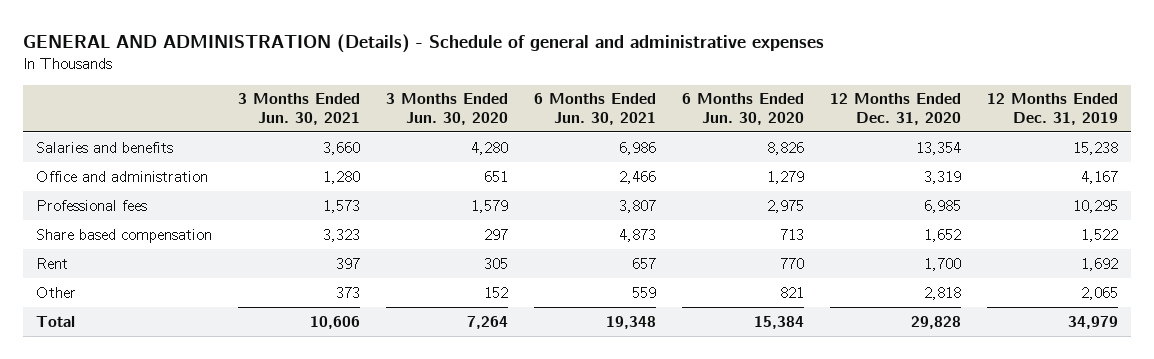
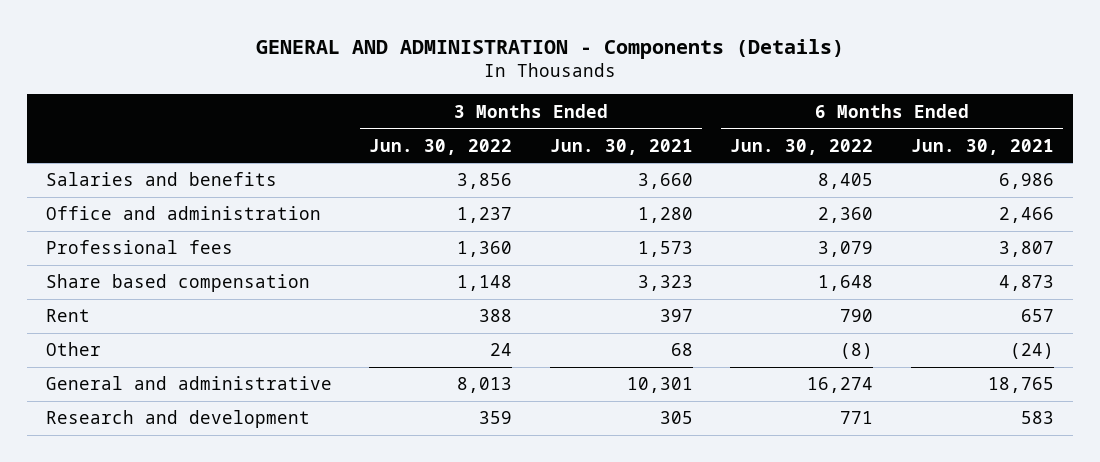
[23,33,825,53] GENERAL AND ADMINISTRATION (Details) - Schedule of general and administrative expenses -> [255,38,844,59] GENERAL AND ADMINISTRATION - Components (Details)
[386,93,509,125] 3 Months Ended Jun. 30, 2020 -> none
[682,93,805,125] 6 Months Ended Jun. 30, 2020 -> none
[830,93,962,125] 12 Months Ended Dec. 31, 2020 -> none
[987,93,1119,125] 12 Months Ended Dec. 31, 2019 -> none
none -> [369,138,513,155] Jun. 30, 2022
none -> [730,138,874,155] Jun. 30, 2022
[36,315,76,327] Total -> none
[336,286,361,298] 373 -> [670,343,693,357] 68
[632,286,657,298] 559 -> [1009,343,1054,360] (24)
none -> [45,376,332,391] General and administrative
none -> [45,410,310,429] Research and development

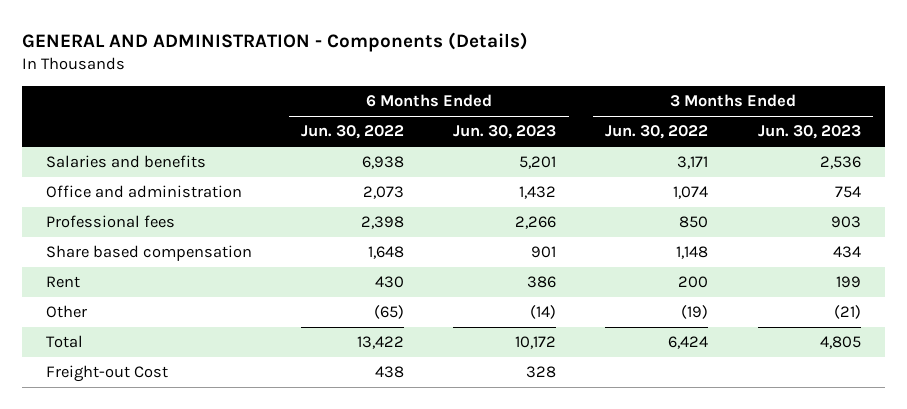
[549,138,693,155] Jun. 30, 2021 -> none
[910,138,1054,155] Jun. 30, 2021 -> none
none -> [453,125,557,140] Jun. 30, 2023
none -> [757,125,861,140] Jun. 30, 2023
[457,173,513,190] 3,856 -> [677,156,709,170] 3,171
[818,173,874,190] 8,405 -> [362,156,405,170] 6,938
[457,207,513,224] 1,237 -> [673,186,709,200] 1,074
[818,207,874,224] 2,360 -> [363,186,405,200] 2,073
[457,241,513,258] 1,360 -> [679,216,709,229] 850
[818,241,874,258] 3,079 -> [361,216,405,230] 2,398
[45,376,332,391] General and administrative -> none
[45,410,310,429] Research and development -> none
[479,309,513,323] 388 -> [678,276,709,289] 200
[840,309,874,323] 790 -> [375,276,405,289] 430
[490,343,513,357] 24 -> [681,305,709,320] (19)
[840,343,874,360] (8) -> [374,305,405,320] (65)
none -> [46,335,84,349] Total
none -> [46,365,169,383] Freight-out Cost

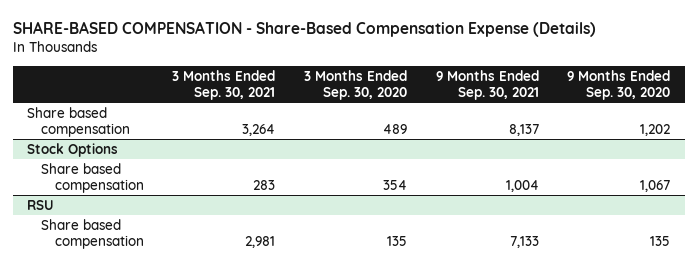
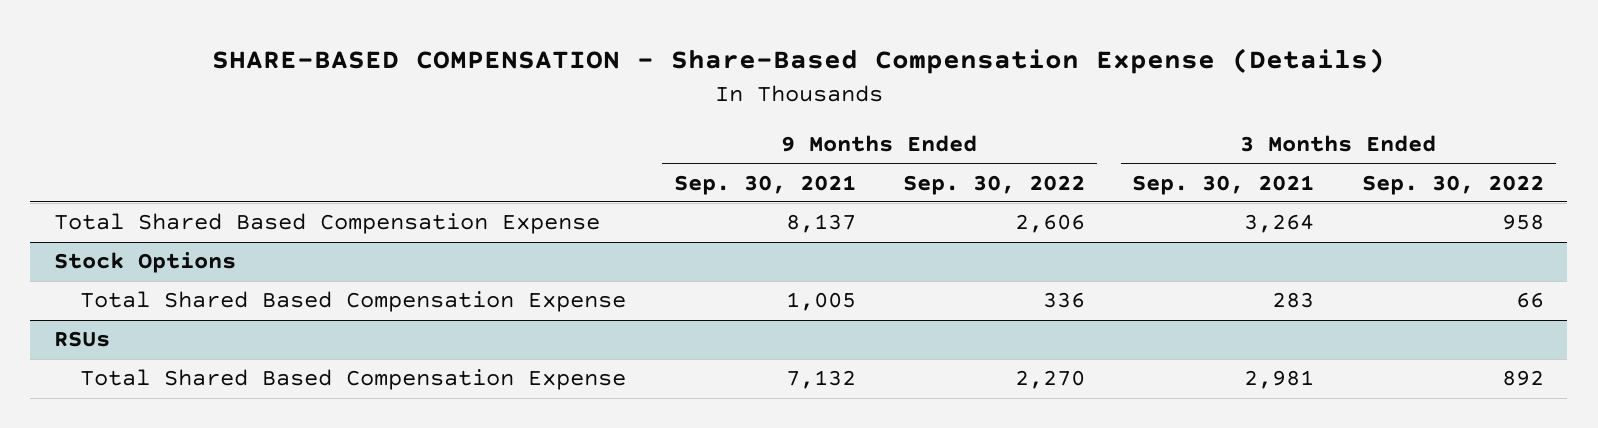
[304,69,408,101] 3 Months Ended Sep. 30, 2020 -> none
[567,69,671,101] 9 Months Ended Sep. 30, 2020 -> none
none -> [903,174,1086,195] Sep. 30, 2022
none -> [1361,174,1544,195] Sep. 30, 2022
[27,106,131,138] Share based compensation -> [53,213,600,235] Total Shared Based Compensation Expense
[41,162,144,194] Share based compensation -> [80,291,627,313] Total Shared Based Compensation Expense
[505,180,539,193] 1,004 -> [785,292,856,312] 1,005
[27,199,55,210] RSU -> [53,331,110,348] RSUs
[41,218,144,250] Share based compensation -> [80,369,627,391] Total Shared Based Compensation Expense
[509,236,539,249] 7,133 -> [785,370,856,390] 7,132

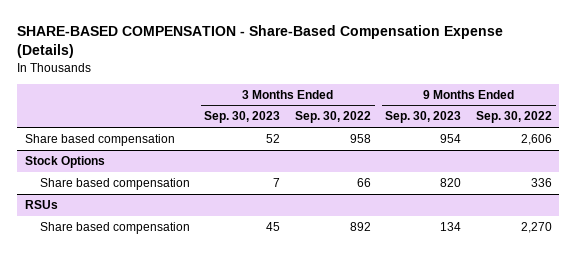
[673,174,856,195] Sep. 30, 2021 -> none
[1132,174,1315,195] Sep. 30, 2021 -> none
none -> [204,111,281,124] Sep. 30, 2023
none -> [385,111,462,124] Sep. 30, 2023
[53,213,600,235] Total Shared Based Compensation Expense -> [24,134,175,147] Share based compensation
[80,291,627,313] Total Shared Based Compensation Expense -> [39,178,190,191] Share based compensation
[80,369,627,391] Total Shared Based Compensation Expense -> [39,222,190,235] Share based compensation

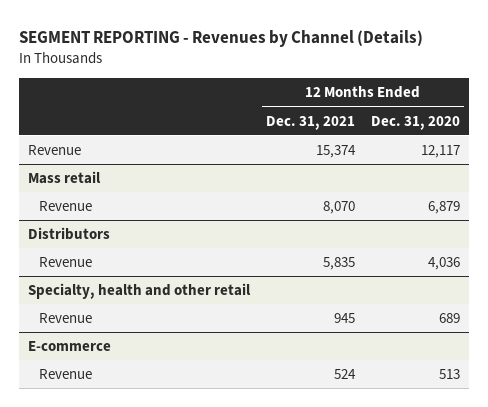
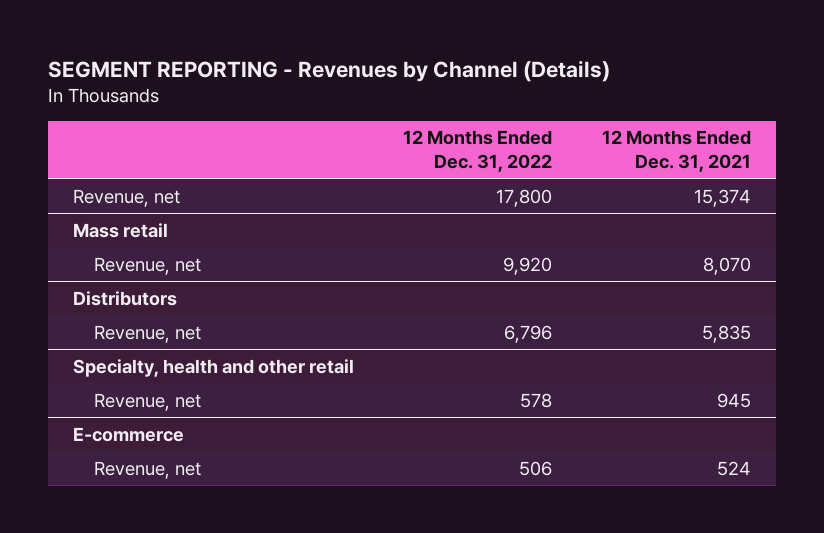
[371,115,461,130] Dec. 31, 2020 -> none
none -> [403,130,553,173] 12 Months Ended Dec. 31, 2022
[27,145,81,156] Revenue -> [72,188,180,207] Revenue, net
[38,201,92,212] Revenue -> [93,256,201,275] Revenue, net
[38,257,92,268] Revenue -> [93,324,201,343] Revenue, net
[38,313,92,324] Revenue -> [93,392,201,411] Revenue, net
[38,369,92,380] Revenue -> [93,460,201,479] Revenue, net

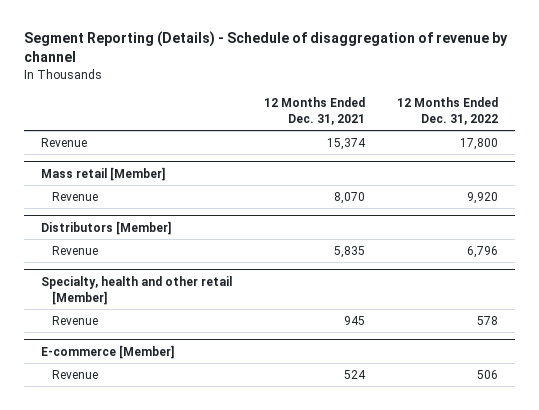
[47,59,610,82] SEGMENT REPORTING - Revenues by Channel (Details) -> [24,31,509,63] Segment Reporting (Details) - Schedule of disaggregation of revenue by channel
[72,188,180,207] Revenue, net -> [40,138,87,148] Revenue
[72,222,168,238] Mass retail -> [40,166,165,181] Mass retail [Member]
[93,256,201,275] Revenue, net -> [51,192,98,202] Revenue
[72,290,177,306] Distributors -> [40,220,171,235] Distributors [Member]
[93,324,201,343] Revenue, net -> [51,246,98,256] Revenue
[72,358,354,377] Specialty, health and other retail -> [40,275,232,305] Specialty, health and other retail [Member]
[93,392,201,411] Revenue, net -> [51,316,98,326] Revenue
[72,426,184,442] E-commerce -> [40,344,174,359] E-commerce [Member]
[93,460,201,479] Revenue, net -> [51,370,98,380] Revenue

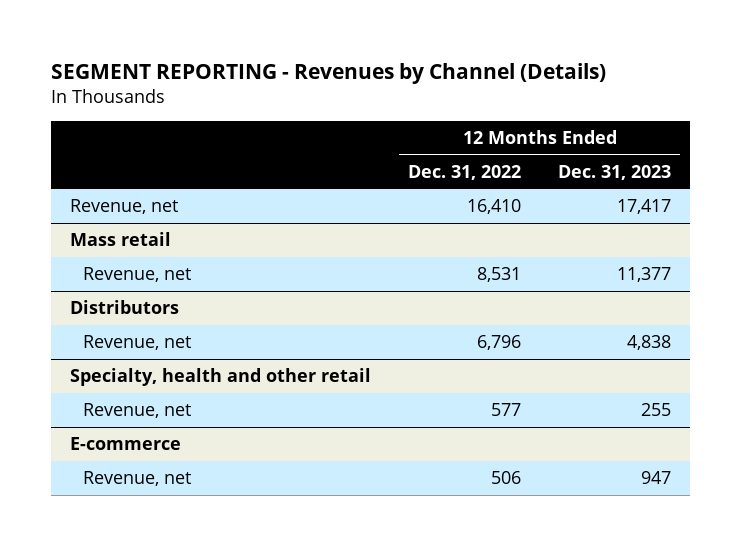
[24,31,509,63] Segment Reporting (Details) - Schedule of disaggregation of revenue by channel -> [51,62,607,84] SEGMENT REPORTING - Revenues by Channel (Details)
[264,97,366,125] 12 Months Ended Dec. 31, 2021 -> none
none -> [558,164,672,180] Dec. 31, 2023
[40,138,87,148] Revenue -> [69,199,178,215] Revenue, net
[460,138,499,151] 17,800 -> [466,199,521,215] 16,410
[40,166,165,181] Mass retail [Member] -> [69,232,171,247] Mass retail
[51,192,98,202] Revenue -> [83,267,192,283] Revenue, net
[467,192,499,205] 9,920 -> [476,267,521,283] 8,531
[40,220,171,235] Distributors [Member] -> [69,300,179,315] Distributors
[51,246,98,256] Revenue -> [83,335,192,351] Revenue, net
[40,275,232,305] Specialty, health and other retail [Member] -> [69,368,371,387] Specialty, health and other retail
[51,316,98,326] Revenue -> [83,403,192,419] Revenue, net
[477,316,499,326] 578 -> [490,403,521,417] 577
[40,344,174,359] E-commerce [Member] -> [69,437,181,451] E-commerce
[51,370,98,380] Revenue -> [83,471,192,487] Revenue, net

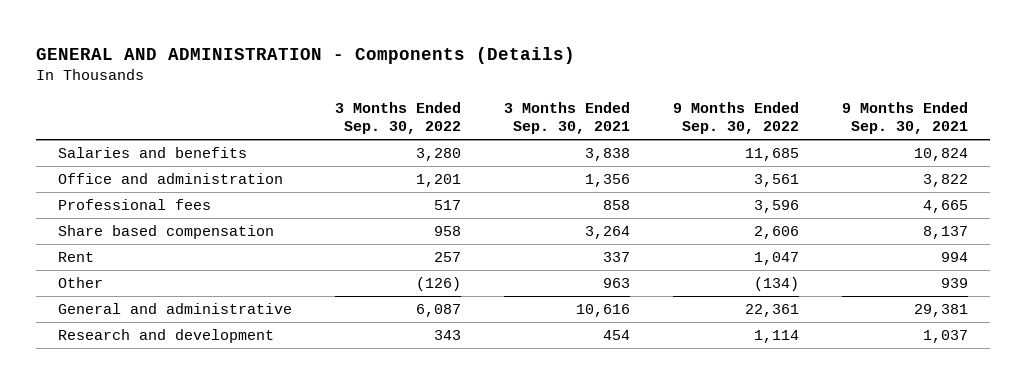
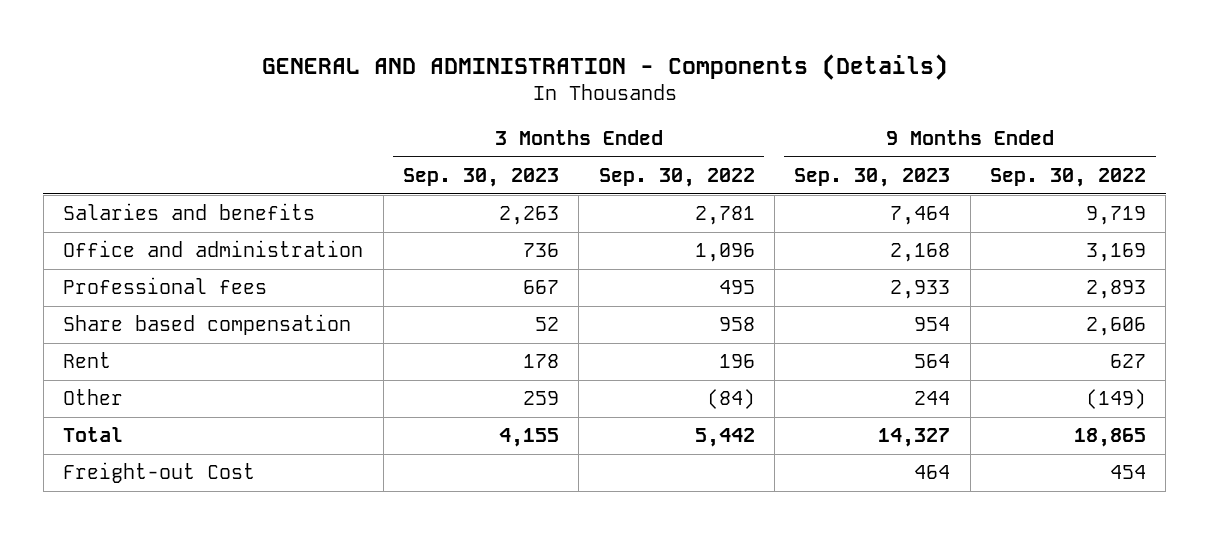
[503,102,630,135] 3 Months Ended Sep. 30, 2021 -> none
[842,102,969,135] 9 Months Ended Sep. 30, 2021 -> none
none -> [402,168,559,188] Sep. 30, 2023
none -> [794,168,951,188] Sep. 30, 2023
[415,148,461,162] 3,280 -> [694,206,755,226] 2,781
[745,148,800,162] 11,685 -> [1085,206,1146,226] 9,719
[415,174,461,188] 1,201 -> [694,243,755,263] 1,096
[754,174,800,188] 3,561 -> [1085,243,1146,263] 3,169
[433,200,461,211] 517 -> [718,280,755,295] 495
[754,200,800,214] 3,596 -> [1085,280,1146,300] 2,893
[57,303,292,315] General and administrative -> none
[57,329,274,344] Research and development -> none
[433,252,461,263] 257 -> [718,354,755,369] 196
[754,252,800,266] 1,047 -> [1109,354,1146,369] 627
[415,277,461,292] (126) -> [706,389,755,410] (84)
[754,277,800,292] (134) -> [1085,389,1146,410] (149)
none -> [63,427,124,443] Total
none -> [63,462,256,484] Freight-out Cost

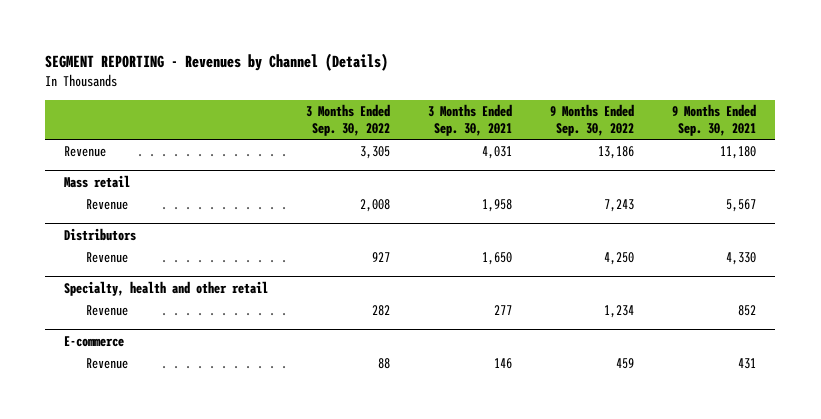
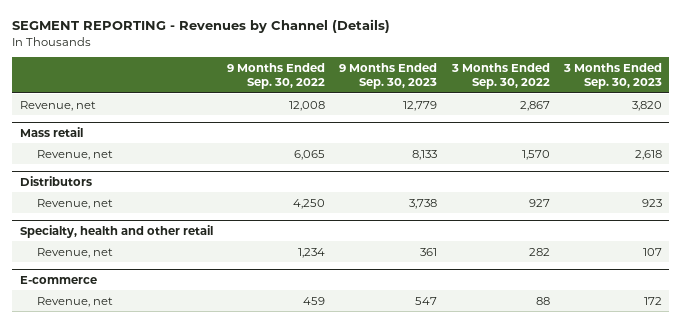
[428,103,513,136] 3 Months Ended Sep. 30, 2021 -> none
[672,103,757,136] 9 Months Ended Sep. 30, 2021 -> none
none -> [339,62,438,90] 9 Months Ended Sep. 30, 2023
none -> [563,62,663,90] 3 Months Ended Sep. 30, 2023
[64,146,107,158] Revenue -> [19,100,96,111] Revenue, net
[360,146,391,160] 3,305 -> [519,100,550,111] 2,867
[598,146,635,160] 13,186 -> [289,100,326,111] 12,008
[85,199,128,211] Revenue -> [37,149,114,160] Revenue, net
[360,199,391,213] 2,008 -> [521,149,550,160] 1,570
[604,199,635,213] 7,243 -> [294,149,326,160] 6,065
[85,252,128,264] Revenue -> [37,198,114,209] Revenue, net
[85,305,128,317] Revenue -> [37,247,114,258] Revenue, net
[85,358,128,370] Revenue -> [37,296,114,307] Revenue, net

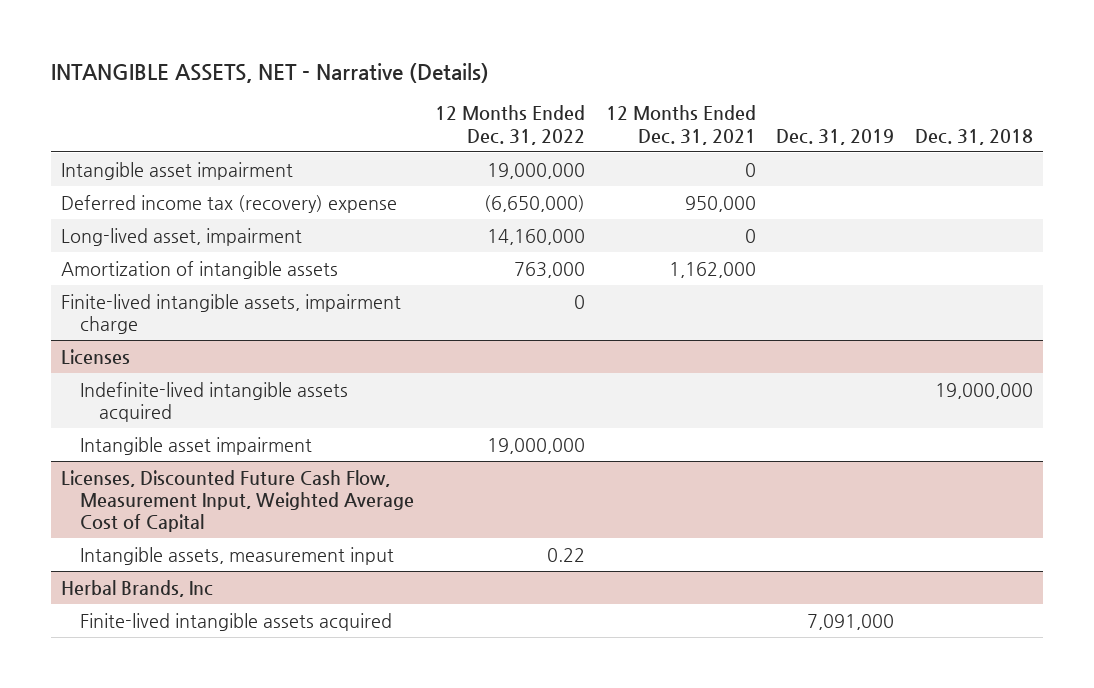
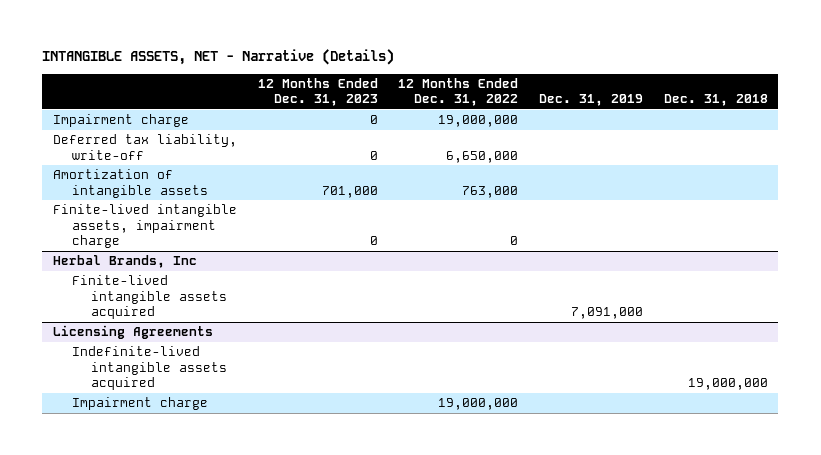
[605,105,756,145] 12 Months Ended Dec. 31, 2021 -> none
none -> [257,77,378,107] 12 Months Ended Dec. 31, 2023
[61,161,294,180] Intangible asset impairment -> none
[61,227,303,246] Long-lived asset, impairment -> none
none -> [52,114,189,128] Impairment charge
[61,194,398,213] Deferred income tax (recovery) expense -> [52,134,237,160] Deferred tax liability, write-off
[483,194,585,212] (6,650,000) -> [446,150,519,163] 6,650,000
[61,348,131,365] Licenses -> none
[80,381,349,422] Indefinite-lived intangible assets acquired -> none
[80,436,313,455] Intangible asset impairment -> none
[61,469,415,533] Licenses, Discounted Future Cash Flow, Measurement Input, Weighted Average Cost of Capital -> none
[80,546,395,565] Intangible assets, measurement input -> none
none -> [52,325,213,340] Licensing Agreements
none -> [71,346,227,391] Indefinite-lived intangible assets acquired
none -> [71,397,208,411] Impairment charge

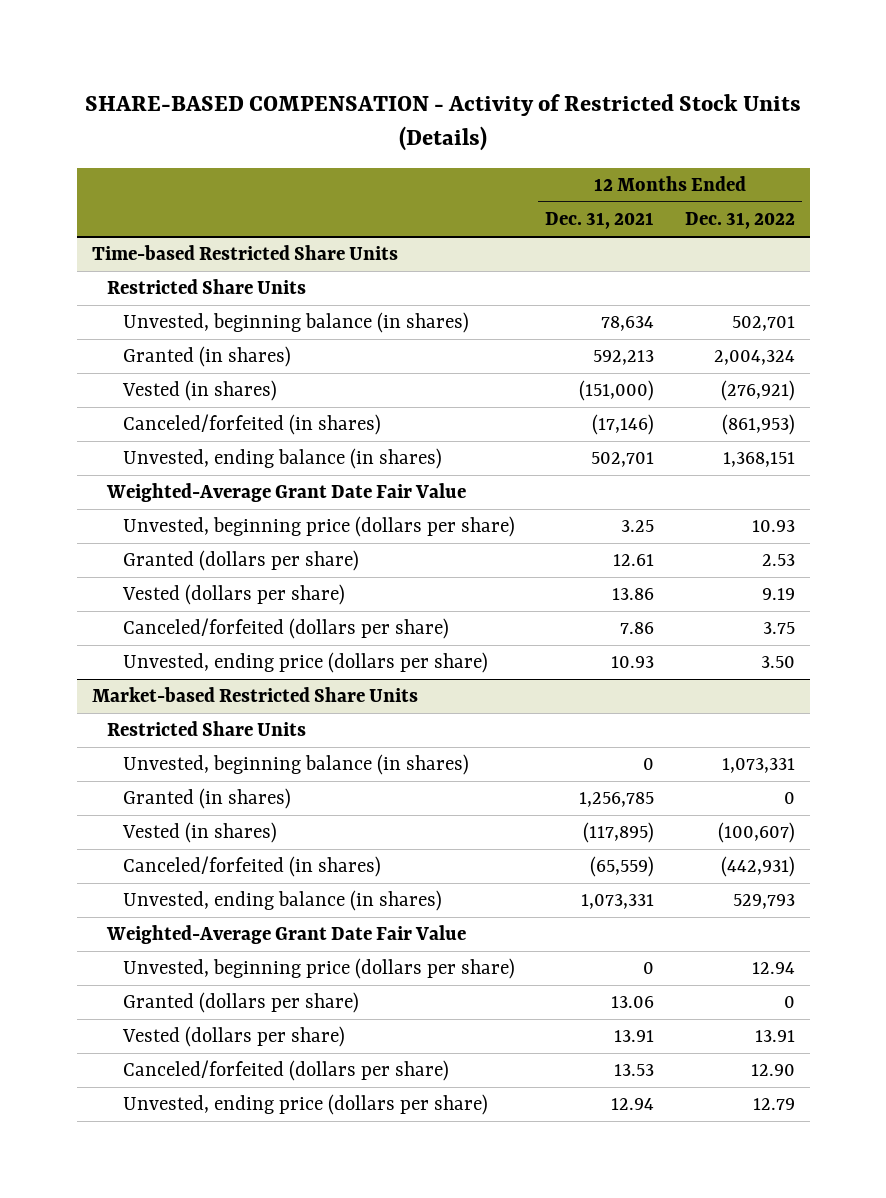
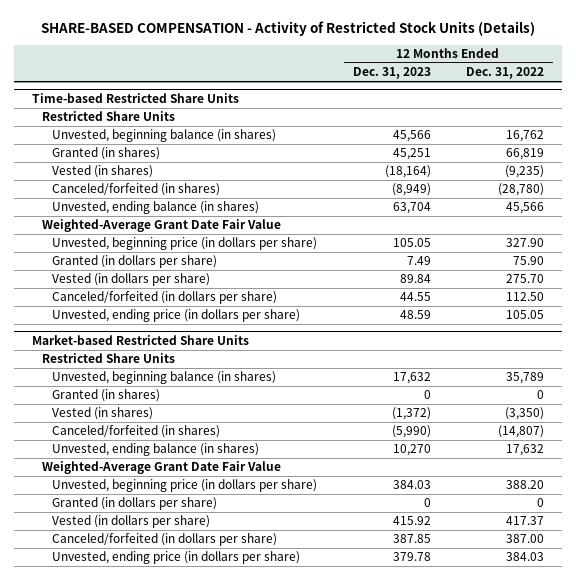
[545,212,655,230] Dec. 31, 2021 -> none
none -> [352,67,431,80] Dec. 31, 2023
[731,316,795,332] 502,701 -> [506,130,545,143] 16,762
[713,350,795,366] 2,004,324 -> [506,148,545,161] 66,819
[720,380,795,402] (276,921) -> [505,165,545,179] (9,235)
[721,414,795,436] (861,953) -> [498,183,545,197] (28,780)
[722,452,795,468] 1,368,151 -> [506,202,545,215] 45,566
[123,516,516,538] Unvested, beginning price (dollars per share) -> [51,237,317,251] Unvested, beginning price (in dollars per share)
[751,520,795,533] 10.93 -> [506,238,545,248] 327.90
[123,550,360,572] Granted (dollars per share) -> [51,255,217,269] Granted (in dollars per share)
[761,554,795,567] 2.53 -> [513,256,545,266] 75.90
[122,584,346,606] Vested (dollars per share) -> [51,273,210,287] Vested (in dollars per share)
[761,588,795,601] 9.19 -> [506,274,545,284] 275.70
[123,618,450,640] Canceled/forfeited (dollars per share) -> [51,291,277,305] Canceled/forfeited (in dollars per share)
[762,622,795,635] 3.75 -> [506,292,545,302] 112.50
[123,652,489,674] Unvested, ending price (dollars per share) -> [51,309,300,323] Unvested, ending price (in dollars per share)
[760,656,795,669] 3.50 -> [506,310,545,320] 105.05
[721,758,795,774] 1,073,331 -> [506,372,545,385] 35,789
[717,822,795,844] (100,607) -> [505,407,545,421] (3,350)
[720,856,795,878] (442,931) -> [498,425,545,439] (14,807)
[732,894,795,910] 529,793 -> [506,444,545,457] 17,632
[123,958,516,980] Unvested, beginning price (dollars per share) -> [51,479,317,493] Unvested, beginning price (in dollars per share)
[751,962,795,975] 12.94 -> [506,480,545,490] 388.20
[123,992,360,1014] Granted (dollars per share) -> [51,497,217,511] Granted (in dollars per share)
[122,1026,346,1048] Vested (dollars per share) -> [51,515,210,529] Vested (in dollars per share)
[754,1030,795,1043] 13.91 -> [506,516,545,526] 417.37
[123,1060,450,1082] Canceled/forfeited (dollars per share) -> [51,533,277,547] Canceled/forfeited (in dollars per share)
[750,1064,795,1077] 12.90 -> [506,534,545,544] 387.00
[123,1094,489,1116] Unvested, ending price (dollars per share) -> [51,551,300,565] Unvested, ending price (in dollars per share)
[752,1098,795,1111] 12.79 -> [506,552,545,562] 384.03

